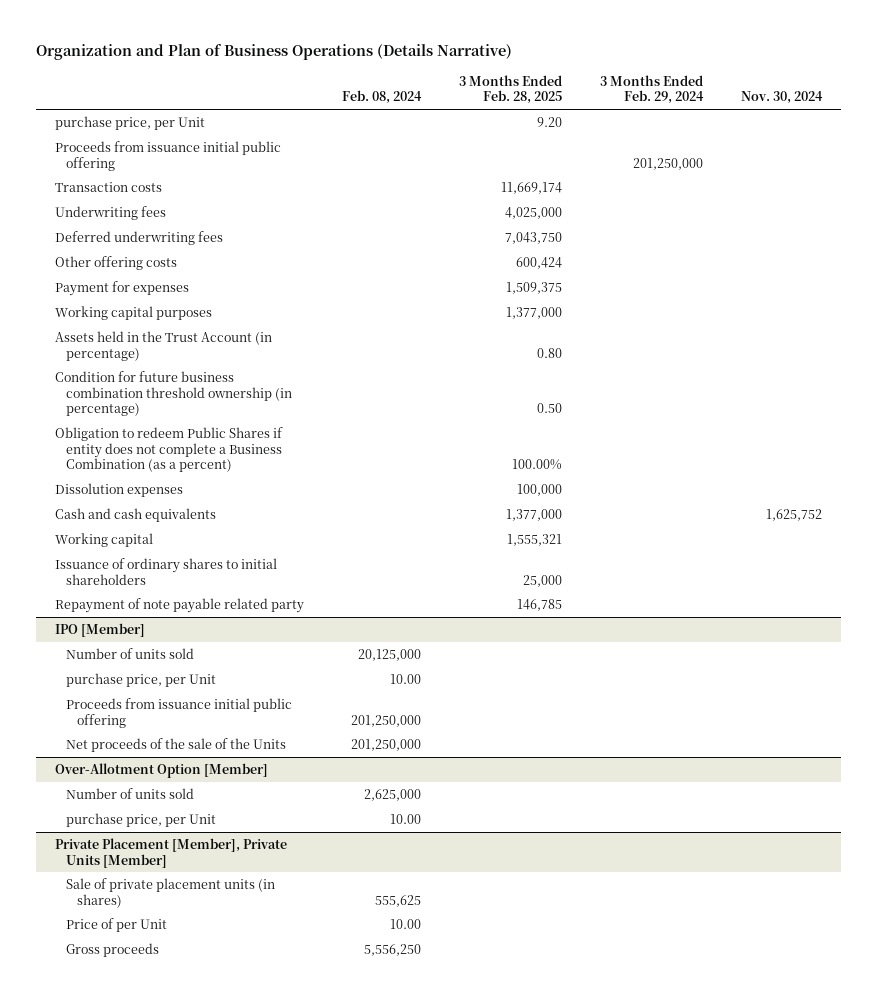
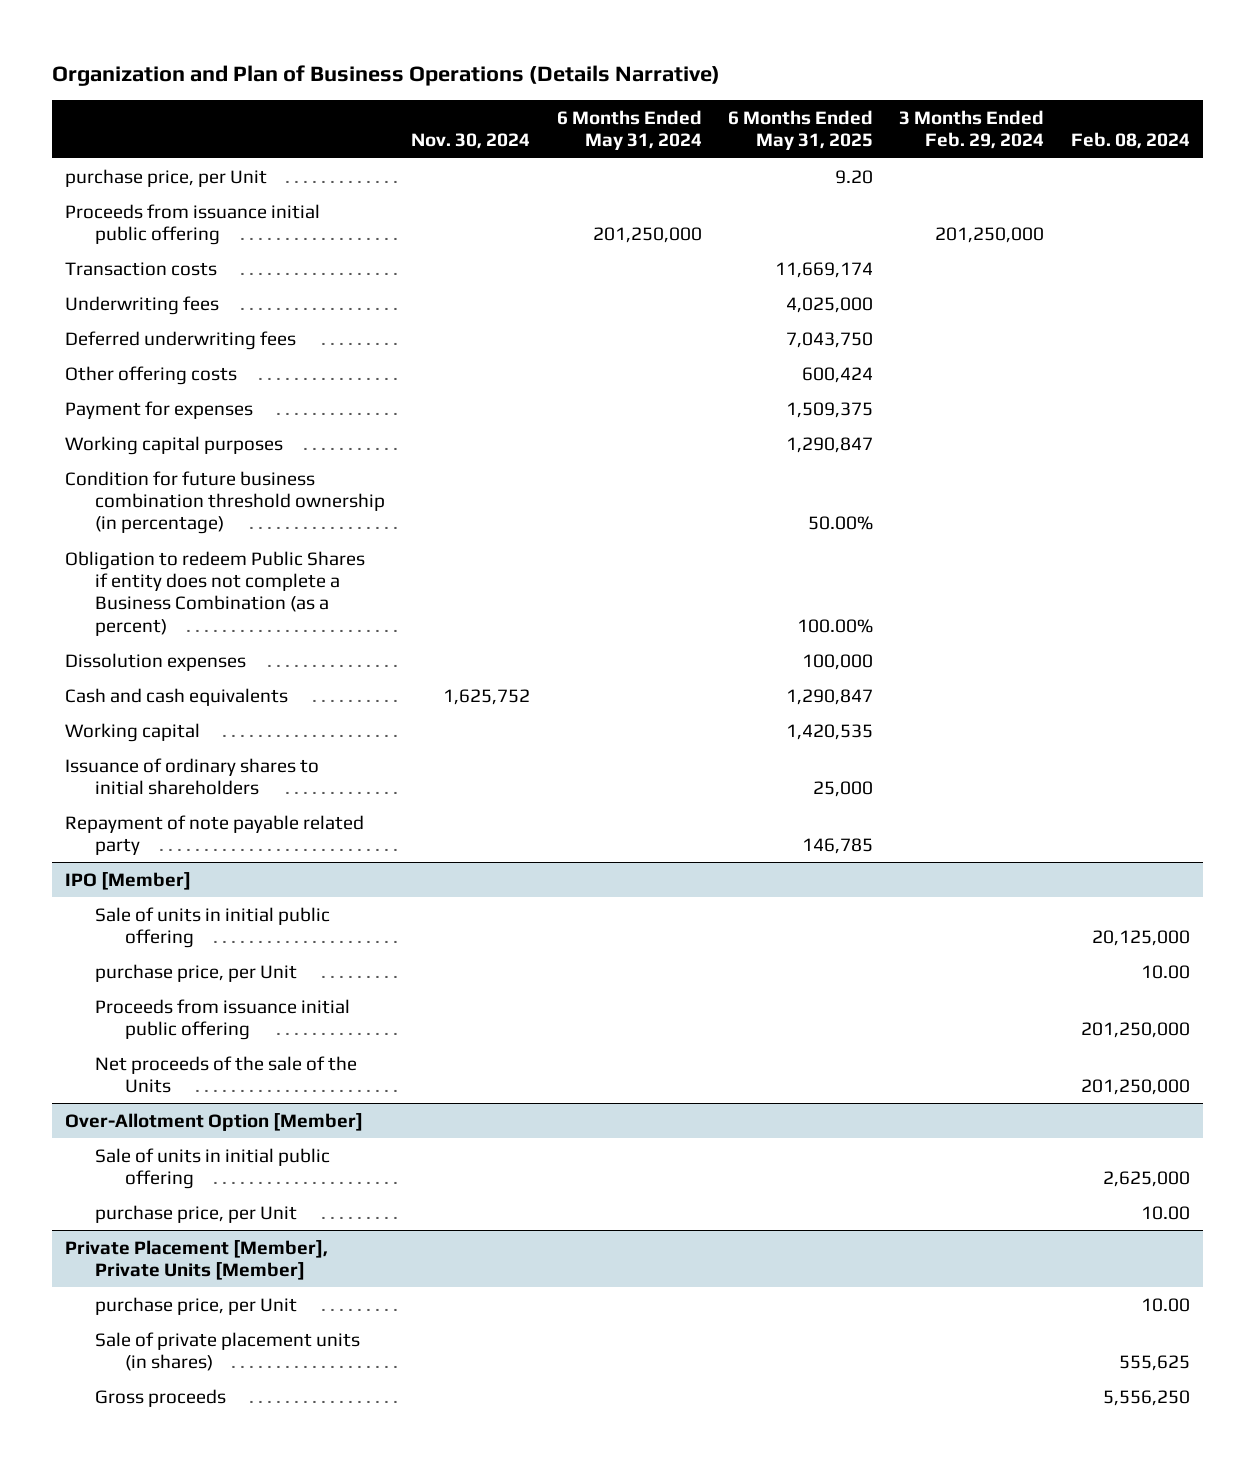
[458,74,562,105] 3 Months Ended Feb. 28, 2025 -> none
none -> [556,110,702,151] 6 Months Ended May 31, 2024
none -> [728,110,874,151] 6 Months Ended May 31, 2025
[55,331,273,361] Assets held in the Trust Account (in percentage) -> none
[66,648,195,660] Number of units sold -> [94,906,330,949] Sale of units in initial public offering
[66,788,195,800] Number of units sold -> [94,1147,330,1190] Sale of units in initial public offering
none -> [94,1296,297,1315] purchase price, per Unit
[66,918,168,933] Price of per Unit -> none

